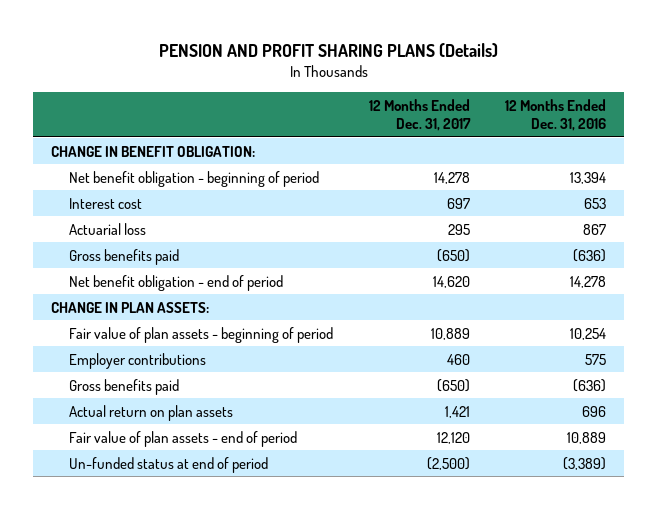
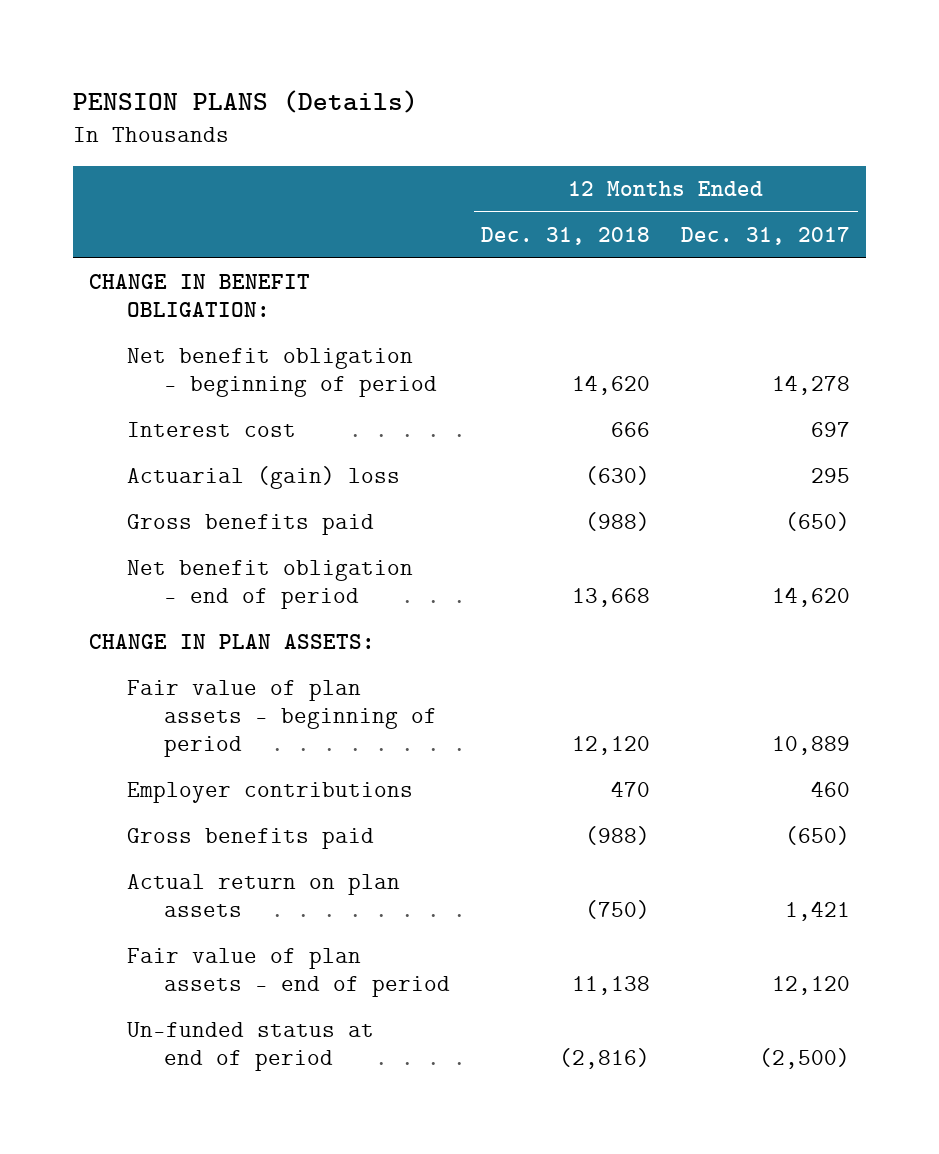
[158,42,498,57] PENSION AND PROFIT SHARING PLANS (Details) -> [73,90,419,114] PENSION PLANS (Details)
[505,99,607,132] 12 Months Ended Dec. 31, 2016 -> none
none -> [481,227,651,246] Dec. 31, 2018
[68,222,146,235] Actuarial loss -> [126,466,400,490] Actuarial (gain) loss

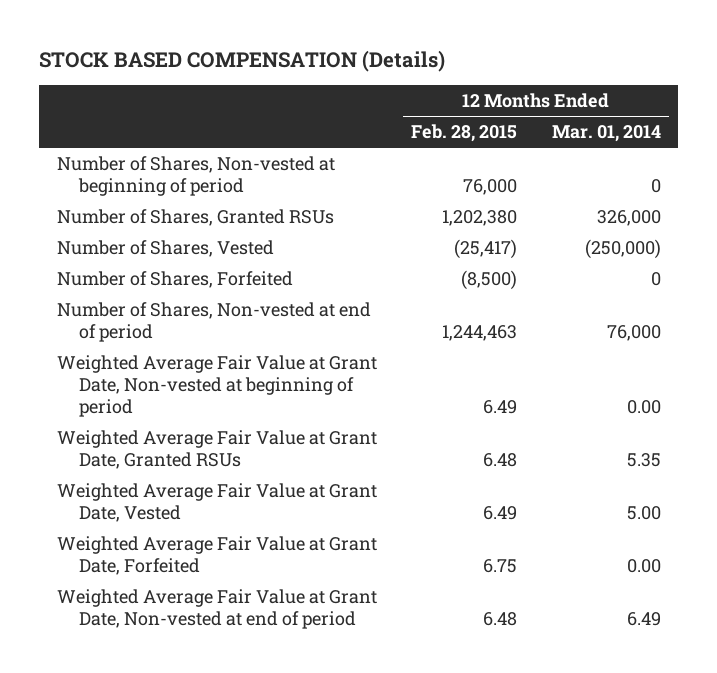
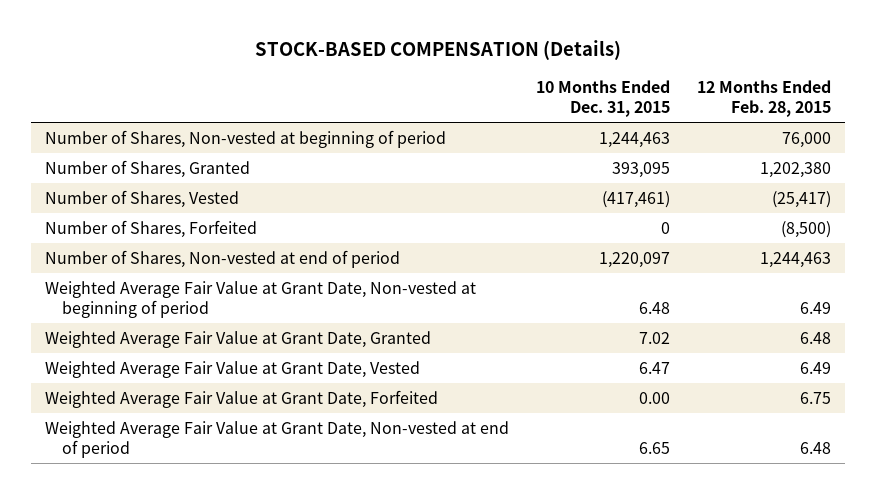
[39,50,446,73] STOCK BASED COMPENSATION (Details) -> [255,40,622,61] STOCK-BASED COMPENSATION (Details)
[551,125,661,143] Mar. 01, 2014 -> none
none -> [536,80,671,118] 10 Months Ended Dec. 31, 2015
[56,208,334,226] Number of Shares, Granted RSUs -> [44,160,250,179] Number of Shares, Granted
[56,429,377,470] Weighted Average Fair Value at Grant Date, Granted RSUs -> [44,331,431,349] Weighted Average Fair Value at Grant Date, Granted

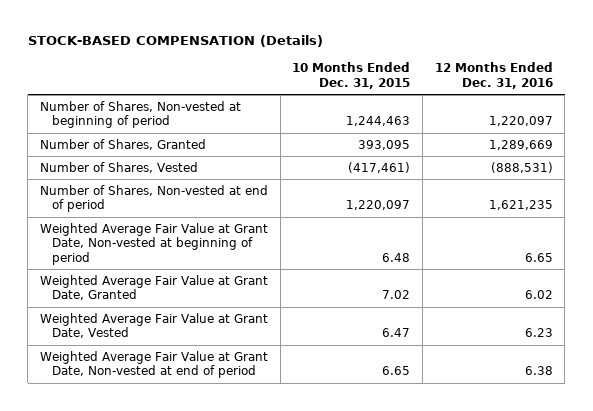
[697,80,832,118] 12 Months Ended Feb. 28, 2015 -> none
none -> [434,62,553,89] 12 Months Ended Dec. 31, 2016
[44,220,257,239] Number of Shares, Forfeited -> none
[44,390,438,409] Weighted Average Fair Value at Grant Date, Forfeited -> none

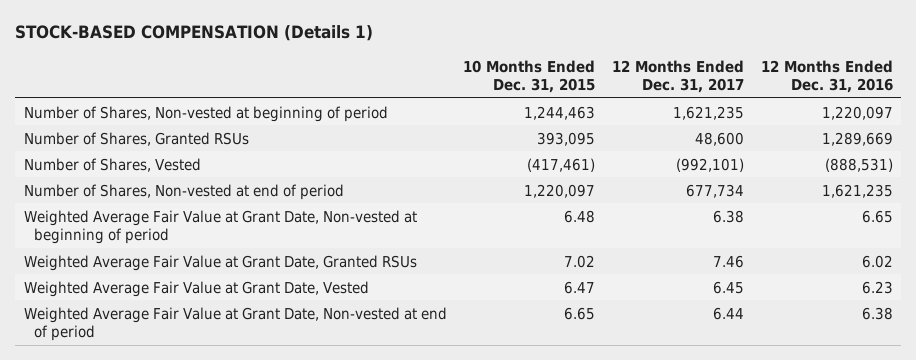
[27,35,323,48] STOCK-BASED COMPENSATION (Details) -> [15,25,374,42] STOCK-BASED COMPENSATION (Details 1)
none -> [611,59,744,94] 12 Months Ended Dec. 31, 2017
[40,138,207,150] Number of Shares, Granted -> [23,131,249,146] Number of Shares, Granted RSUs
[40,274,269,301] Weighted Average Fair Value at Grant Date, Granted -> [23,254,417,271] Weighted Average Fair Value at Grant Date, Granted RSUs

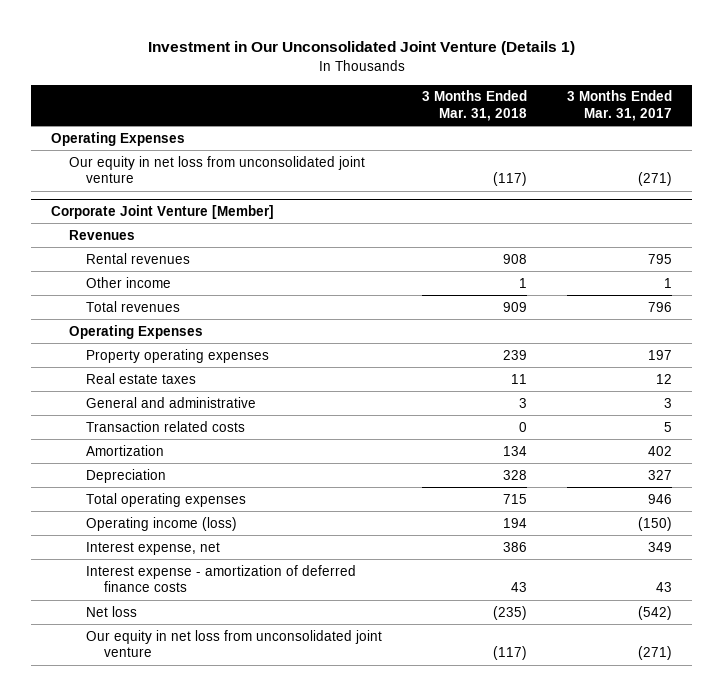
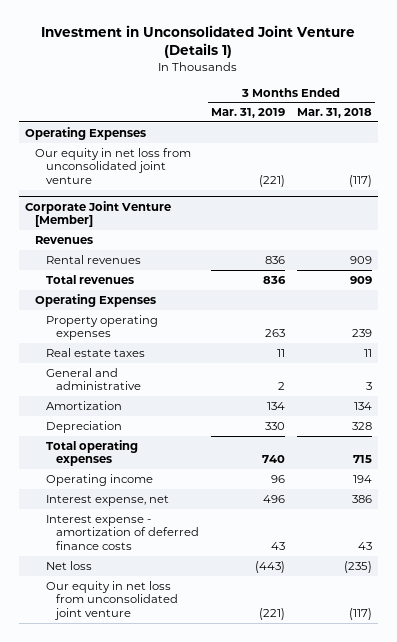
[147,41,575,56] Investment in Our Unconsolidated Joint Venture (Details 1) -> [41,25,356,59] Investment in Unconsolidated Joint Venture (Details 1)
[566,90,672,121] 3 Months Ended Mar. 31, 2017 -> none
none -> [210,108,285,119] Mar. 31, 2019
[86,276,172,288] Other income -> none
[503,253,528,264] 908 -> [349,255,372,264] 909
[86,420,246,432] Transaction related costs -> none
[86,516,238,531] Operating income (loss) -> [45,473,153,486] Operating income

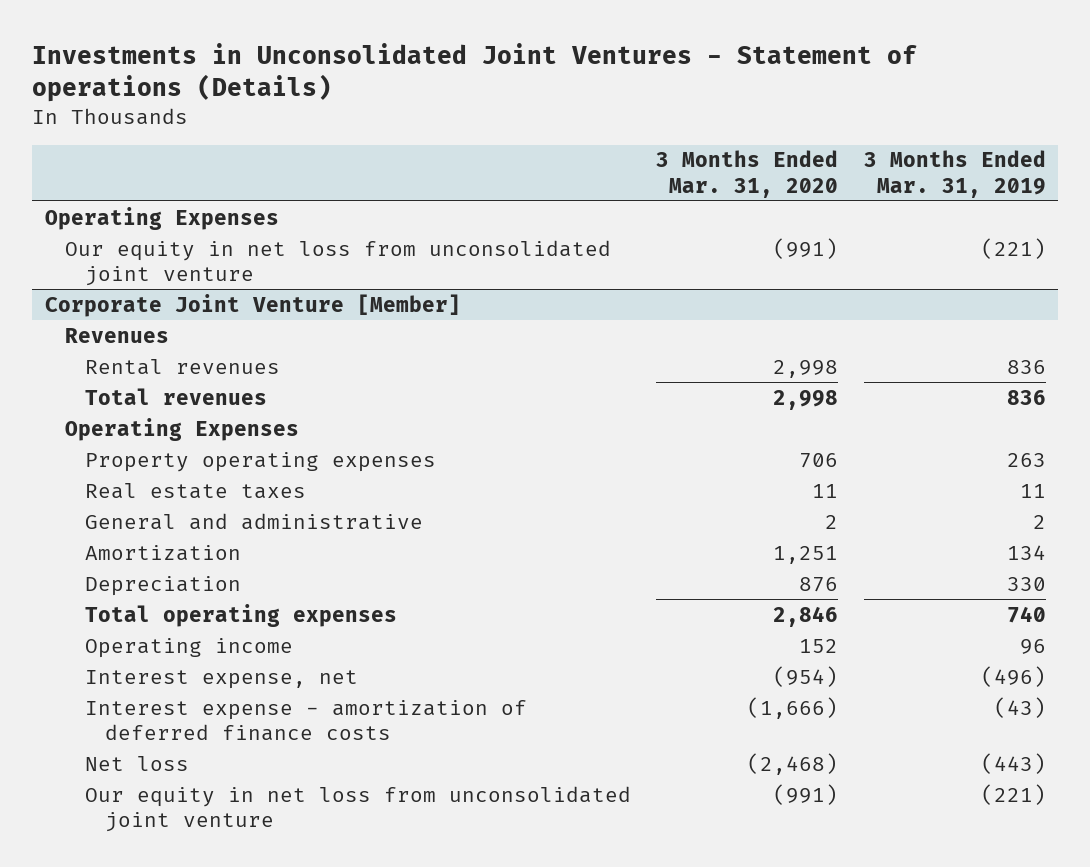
[41,25,356,59] Investment in Unconsolidated Joint Venture (Details 1) -> [31,43,917,103] Investments in Unconsolidated Joint Ventures - Statement of operations (Details)
[296,108,372,119] Mar. 31, 2018 -> none
none -> [656,150,839,198] 3 Months Ended Mar. 31, 2020
[262,494,285,503] 496 -> [980,665,1046,687] (496)
[270,541,285,550] 43 -> [993,696,1046,718] (43)

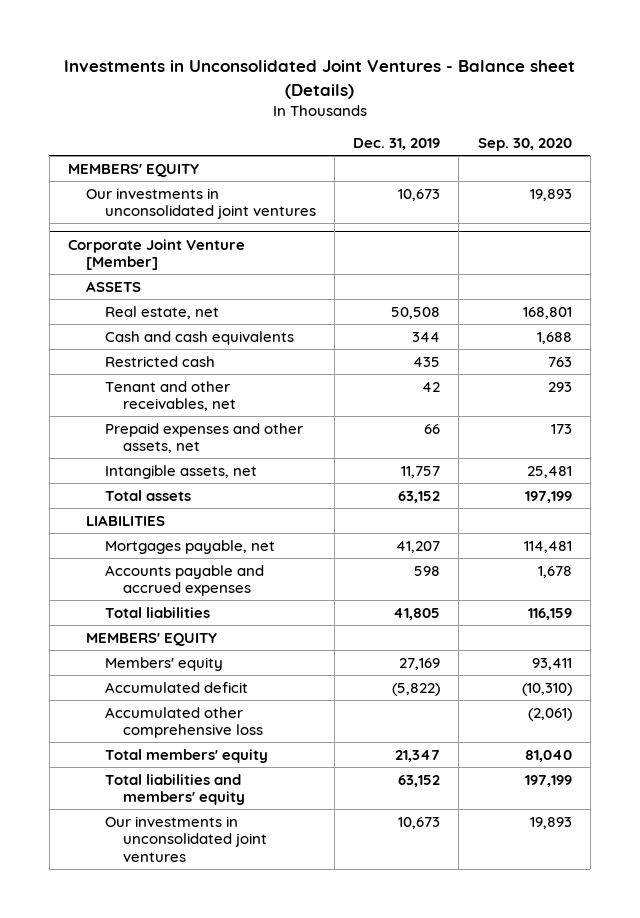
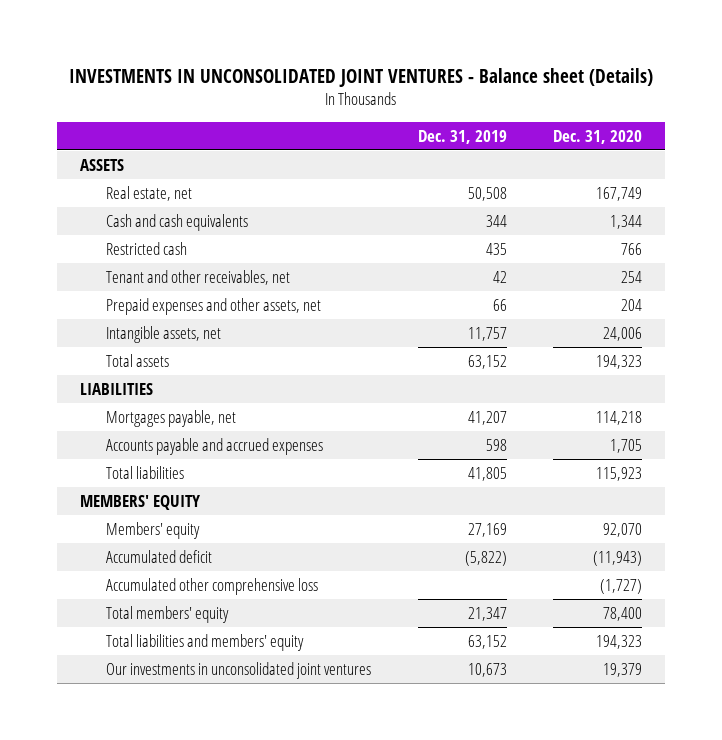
[63,60,575,99] Investments in Unconsolidated Joint Ventures - Balance sheet (Details) -> [69,67,654,87] INVESTMENTS IN UNCONSOLIDATED JOINT VENTURES - Balance sheet (Details)
[477,138,572,152] Sep. 30, 2020 -> none
none -> [553,129,643,144] Dec. 31, 2020
[68,163,200,177] MEMBERS' EQUITY -> none
[86,187,316,220] Our investments in unconsolidated joint ventures -> none
[68,238,246,271] Corporate Joint Venture [Member] -> none

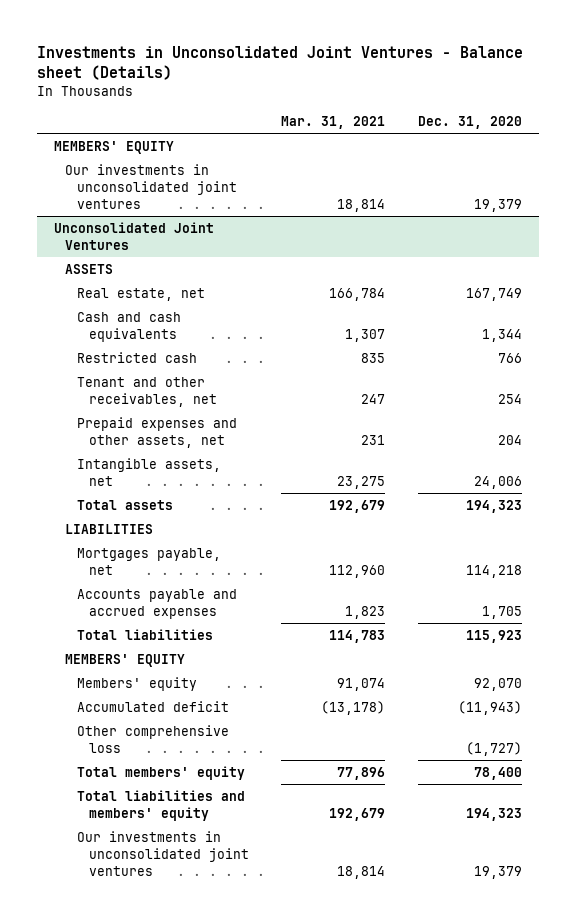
[69,67,654,87] INVESTMENTS IN UNCONSOLIDATED JOINT VENTURES - Balance sheet (Details) -> [37,45,524,81] Investments in Unconsolidated Joint Ventures - Balance sheet (Details)
[417,129,507,144] Dec. 31, 2019 -> none
none -> [281,116,386,130] Mar. 31, 2021
none -> [53,140,174,154] MEMBERS' EQUITY
none -> [65,163,237,209] Our investments in unconsolidated joint ventures
none -> [53,221,214,250] Unconsolidated Joint Ventures
[106,577,319,595] Accumulated other comprehensive loss -> [76,724,229,753] Other comprehensive loss

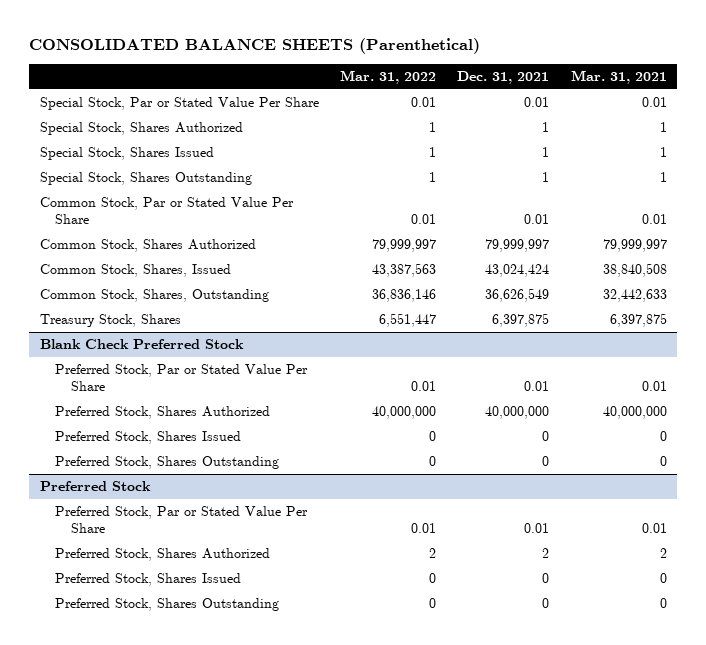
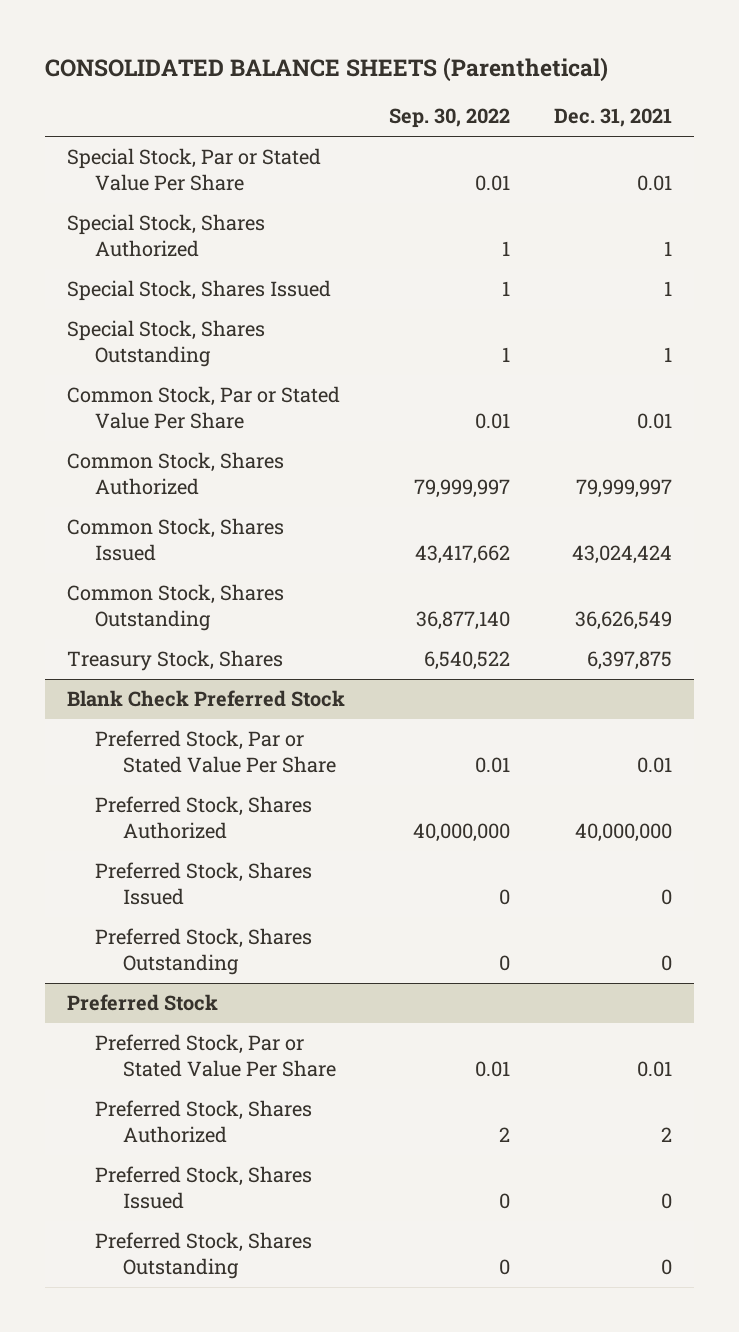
[339,70,436,85] Mar. 31, 2022 -> none
[570,70,667,85] Mar. 31, 2021 -> none
none -> [388,108,510,129] Sep. 30, 2022
[39,264,231,278] Common Stock, Shares, Issued -> [66,518,284,561] Common Stock, Shares Issued
[39,289,269,303] Common Stock, Shares, Outstanding -> [66,584,284,631] Common Stock, Shares Outstanding

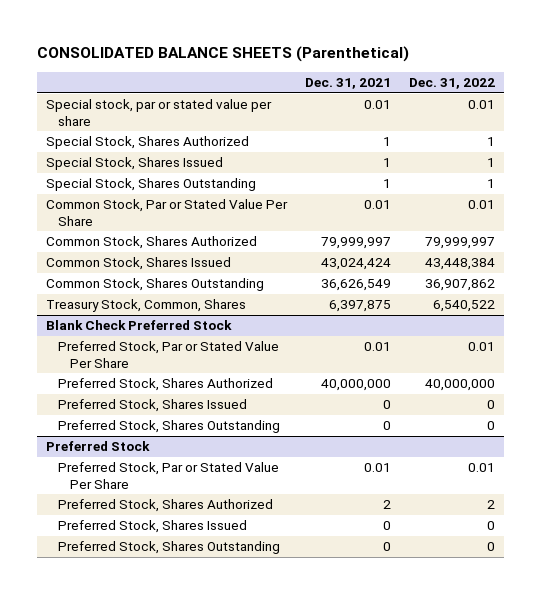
[388,108,510,129] Sep. 30, 2022 -> none
none -> [409,78,496,90] Dec. 31, 2022
[66,148,321,191] Special Stock, Par or Stated Value Per Share -> [46,99,273,126] Special stock, par or stated value per share
[66,650,283,672] Treasury Stock, Shares -> [46,299,247,313] Treasury Stock, Common, Shares

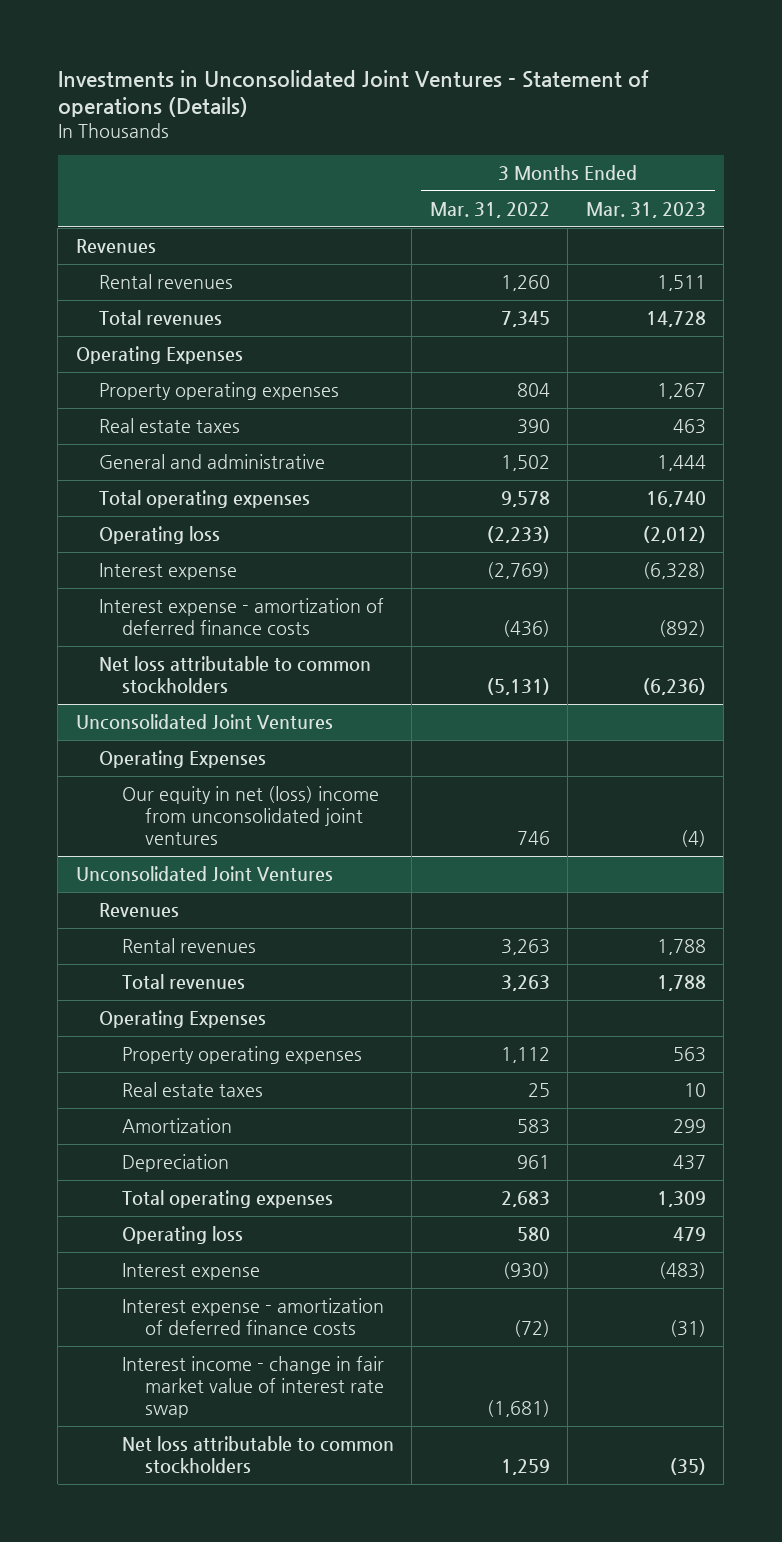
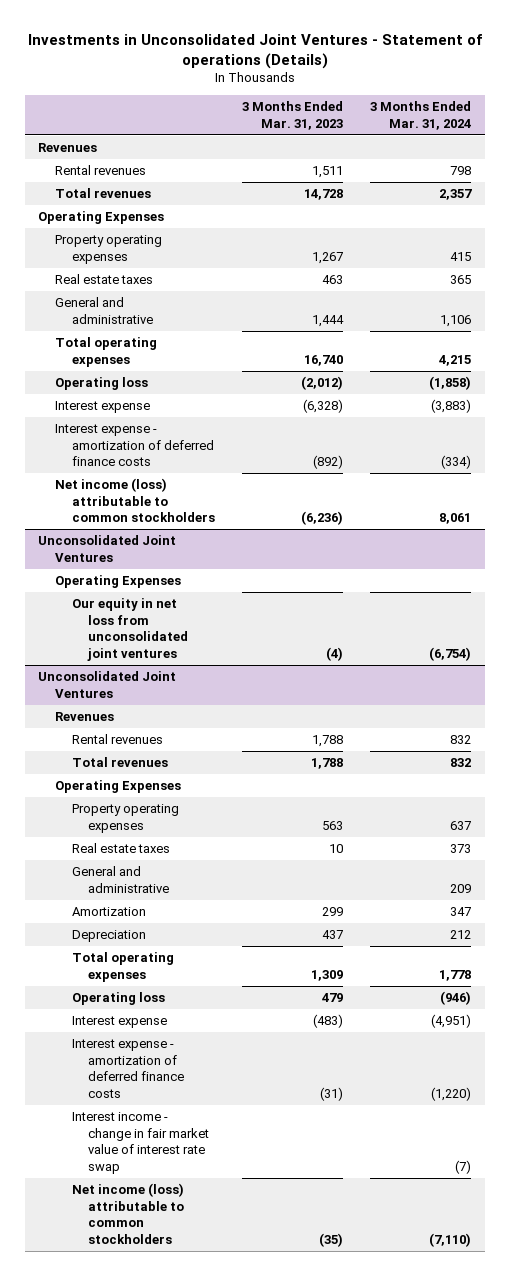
[429,202,550,219] Mar. 31, 2022 -> none
none -> [370,101,472,131] 3 Months Ended Mar. 31, 2024
[98,656,371,695] Net loss attributable to common stockholders -> [55,478,215,523] Net income (loss) attributable to common stockholders
[121,786,379,846] Our equity in net (loss) income from unconsolidated joint ventures -> [71,598,189,661] Our equity in net loss from unconsolidated joint ventures
none -> [71,866,170,893] General and administrative
[121,1436,394,1475] Net loss attributable to common stockholders -> [71,1183,185,1244] Net income (loss) attributable to common stockholders

